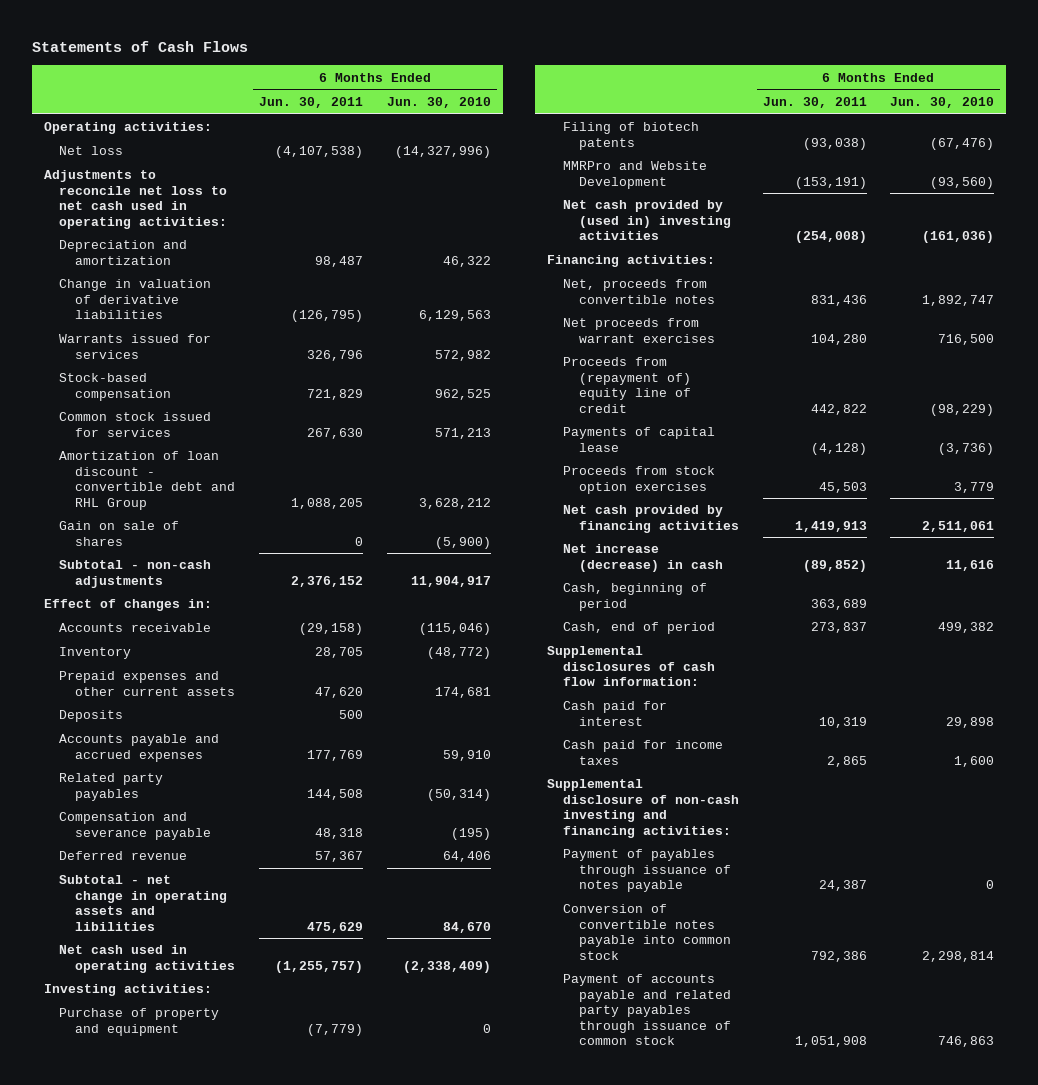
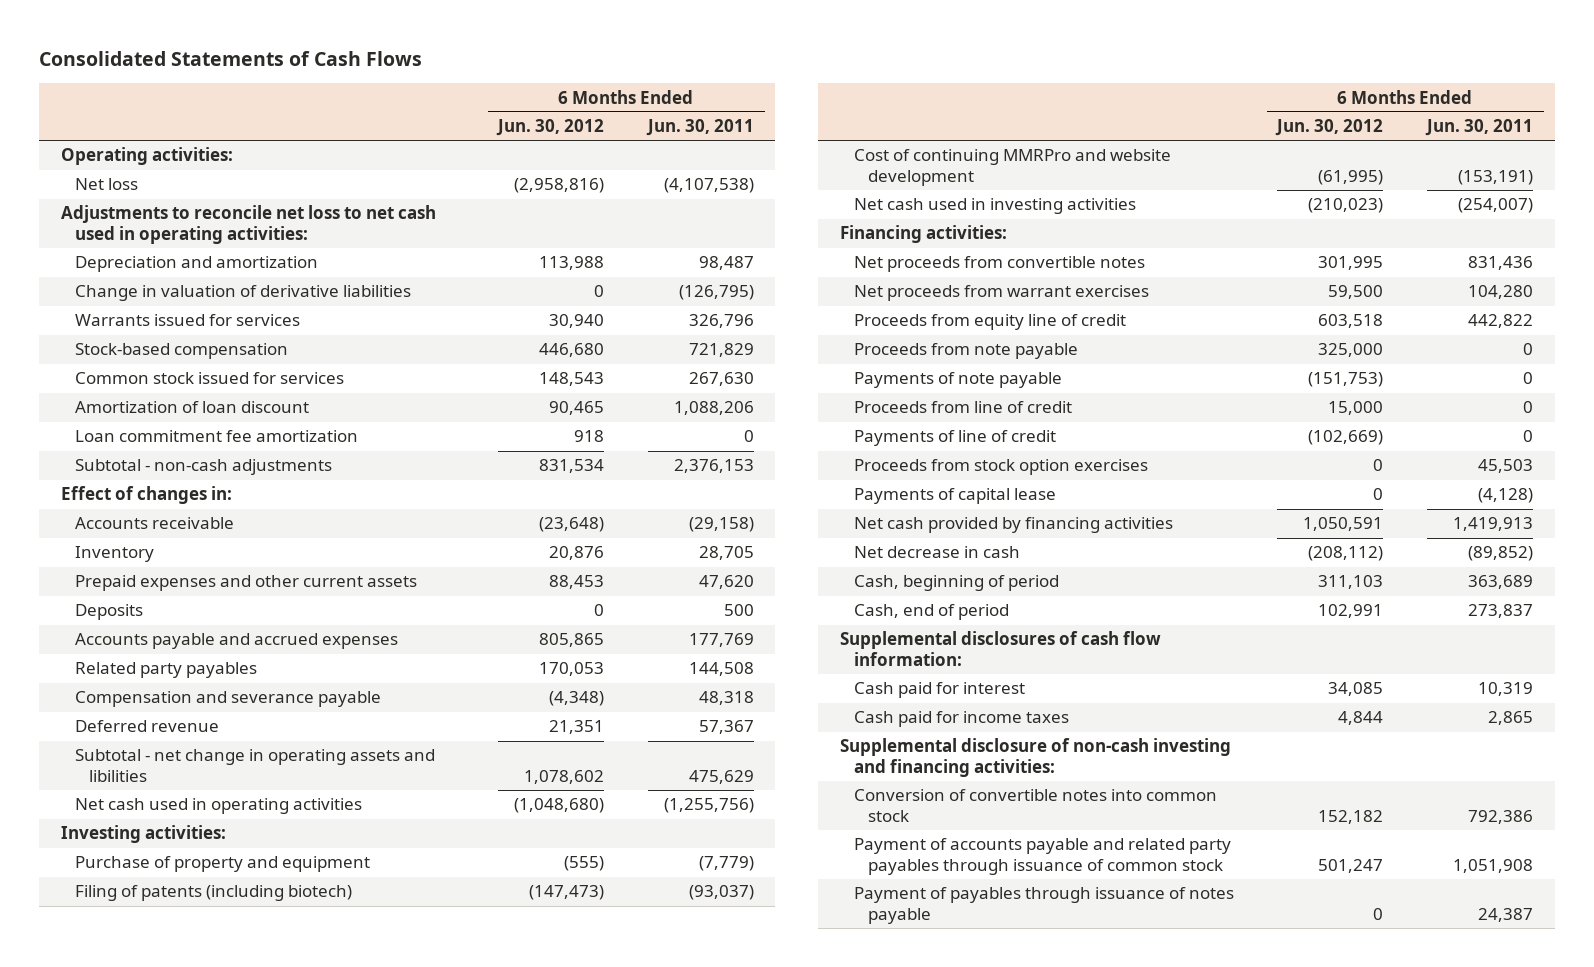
[31,41,248,53] Statements of Cash Flows -> [39,50,423,66] Consolidated Statements of Cash Flows
[386,96,491,108] Jun. 30, 2010 -> none
none -> [496,119,605,137] Jun. 30, 2012
[59,521,180,546] Gain on sale of shares -> none
[59,451,236,510] Amortization of loan discount - convertible debt and RHL Group -> [74,401,309,414] Amortization of loan discount
[291,497,364,509] 1,088,205 -> [673,401,754,416] 1,088,206
none -> [74,430,358,443] Loan commitment fee amortization
[291,575,364,587] 2,376,152 -> [673,459,754,474] 2,376,153
[275,960,364,973] (1,255,757) -> [663,798,754,814] (1,255,756)
[562,122,699,150] Filing of biotech patents -> [74,885,352,902] Filing of patents (including biotech)
[802,137,867,150] (93,038) -> [688,885,754,901] (93,037)
[562,161,707,189] MMRPro and Website Development -> [854,149,1172,186] Cost of continuing MMRPro and website development
[562,200,731,241] Net cash provided by (used in) investing activities -> [854,198,1137,215] Net cash used in investing activities
[794,231,867,244] (254,008) -> [1457,198,1533,214] (254,007)
[562,279,715,304] Net, proceeds from convertible notes -> [854,256,1146,273] Net proceeds from convertible notes
[562,357,691,413] Proceeds from (repayment of) equity line of credit -> [854,314,1127,331] Proceeds from equity line of credit
none -> [854,343,1079,360] Proceeds from note payable
none -> [854,372,1063,389] Payments of note payable
none -> [854,401,1073,414] Proceeds from line of credit
none -> [854,430,1057,447] Payments of line of credit
[562,427,715,452] Payments of capital lease -> [854,488,1057,505] Payments of capital lease
[562,544,723,572] Net increase (decrease) in cash -> [854,546,1021,559] Net decrease in cash
[562,904,731,960] Conversion of convertible notes payable into common stock -> [854,789,1218,822] Conversion of convertible notes into common stock
[562,849,731,893] Payment of payables through issuance of notes payable -> [854,887,1235,924] Payment of payables through issuance of notes payable

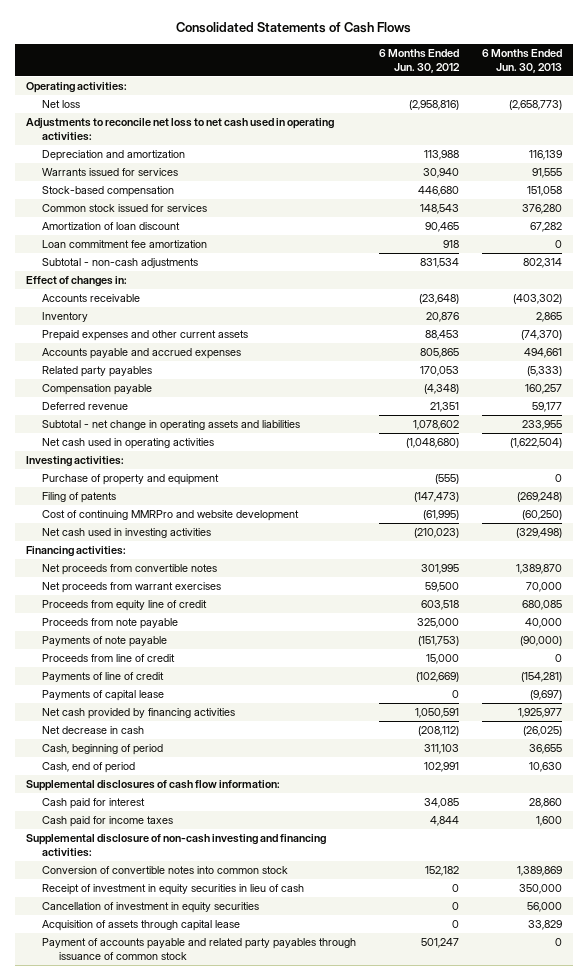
[645,119,754,137] Jun. 30, 2011 -> none
none -> [481,49,562,73] 6 Months Ended Jun. 30, 2013
[74,285,411,302] Change in valuation of derivative liabilities -> none
[74,604,143,621] Deposits -> none
[74,691,381,708] Compensation and severance payable -> [42,384,153,396] Compensation payable
[74,749,435,782] Subtotal - net change in operating assets and libilities -> [42,420,301,432] Subtotal - net change in operating assets and liabilities
[74,885,352,902] Filing of patents (including biotech) -> [42,492,117,504] Filing of patents
[854,459,1149,476] Proceeds from stock option exercises -> none
none -> [42,884,305,896] Receipt of investment in equity securities in lieu of cash
none -> [42,902,260,914] Cancellation of investment in equity securities
none -> [42,920,241,932] Acquisition of assets through capital lease
[854,887,1235,924] Payment of payables through issuance of notes payable -> none

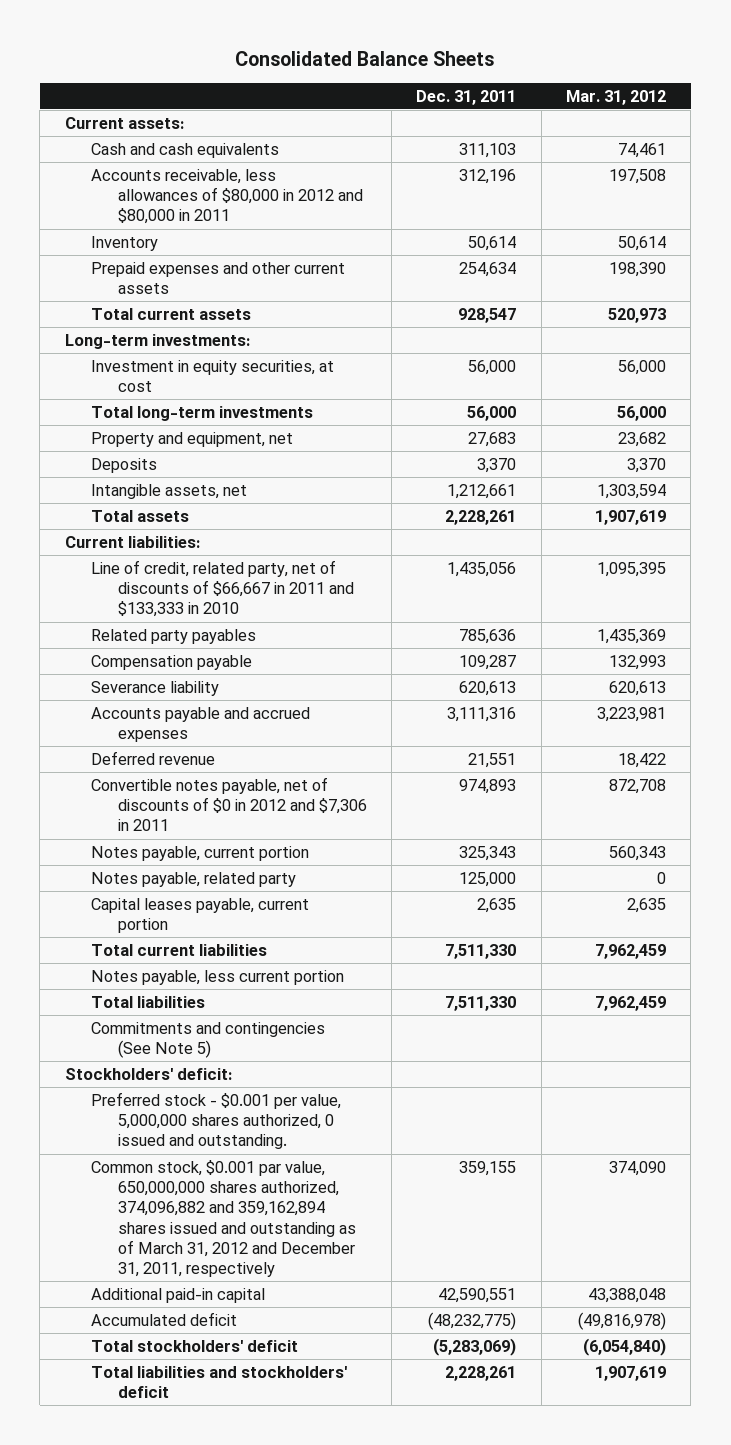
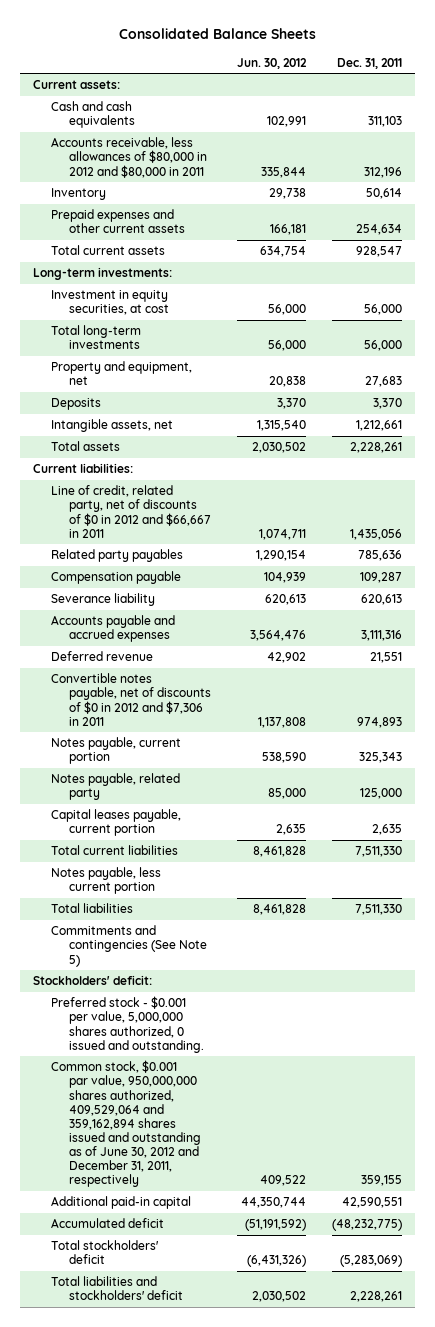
[566,89,667,105] Mar. 31, 2012 -> none
none -> [237,57,308,69] Jun. 30, 2012
[91,559,354,618] Line of credit, related party, net of discounts of $66,667 in 2011 and $133,333 in 2010 -> [51,485,212,538] Line of credit, related party, net of discounts of $0 in 2012 and $66,667 in 2011
[91,1159,356,1278] Common stock, $0.001 par value, 650,000,000 shares authorized, 374,096,882 and 359,162,894 shares issued and outstanding as of March 31, 2012 and December 31, 2011, respectively -> [51,1060,202,1188] Common stock, $0.001 par value, 950,000,000 shares authorized, 409,529,064 and 359,162,894 shares issued and outstanding as of June 30, 2012 and December 31, 2011, respectively

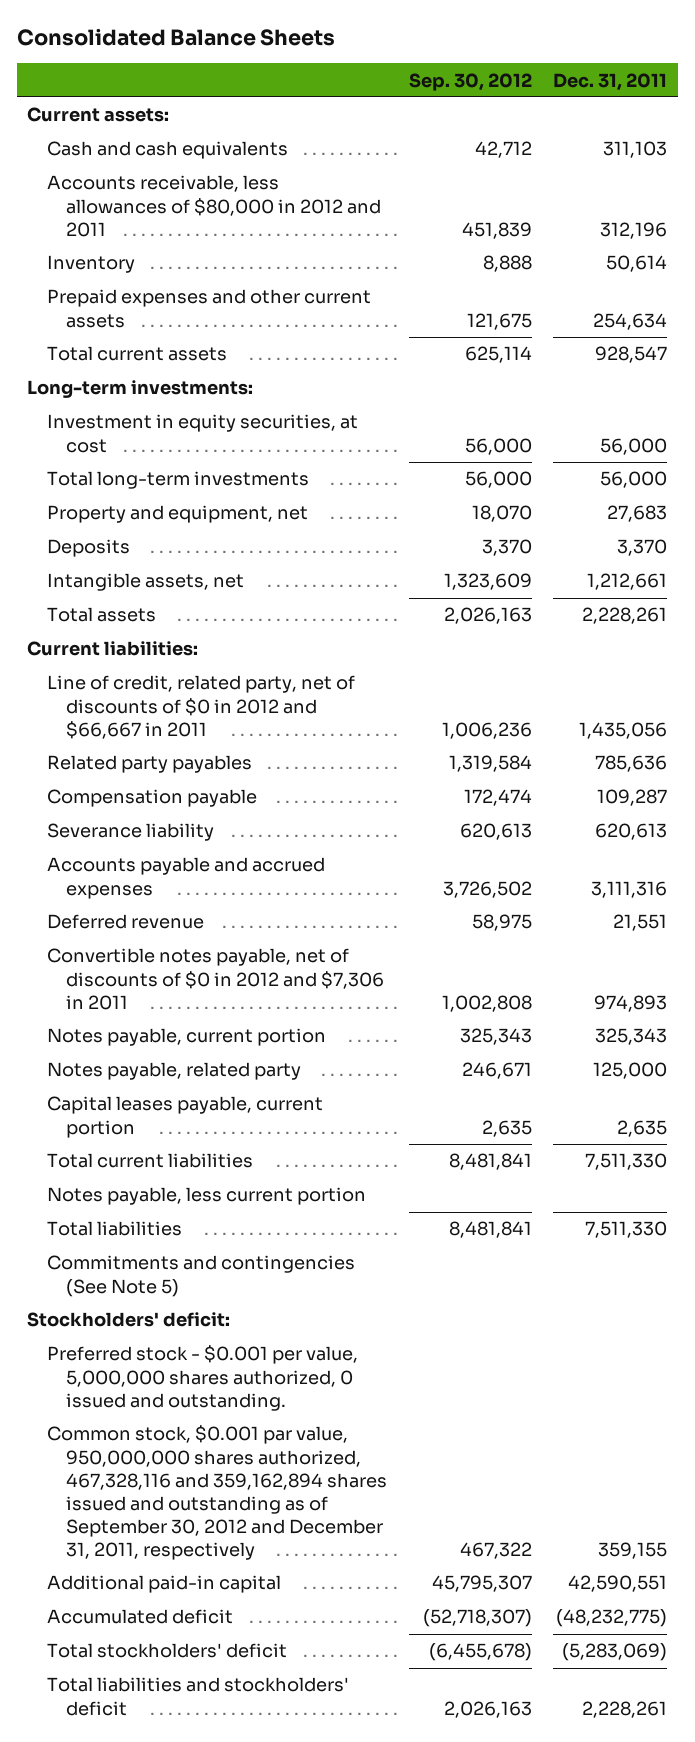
[237,57,308,69] Jun. 30, 2012 -> none
none -> [408,72,532,91] Sep. 30, 2012
[51,137,208,178] Accounts receivable, less allowances of $80,000 in 2012 and $80,000 in 2011 -> [46,175,382,237] Accounts receivable, less allowances of $80,000 in 2012 and 2011
[51,1060,202,1188] Common stock, $0.001 par value, 950,000,000 shares authorized, 409,529,064 and 359,162,894 shares issued and outstanding as of June 30, 2012 and December 31, 2011, respectively -> [46,1425,388,1560] Common stock, $0.001 par value, 950,000,000 shares authorized, 467,328,116 and 359,162,894 shares issued and outstanding as of September 30, 2012 and December 31, 2011, respectively

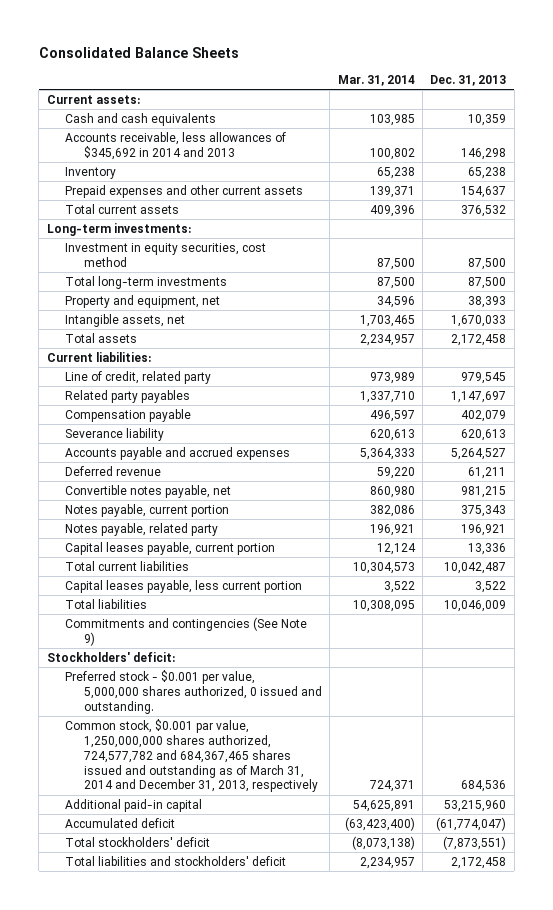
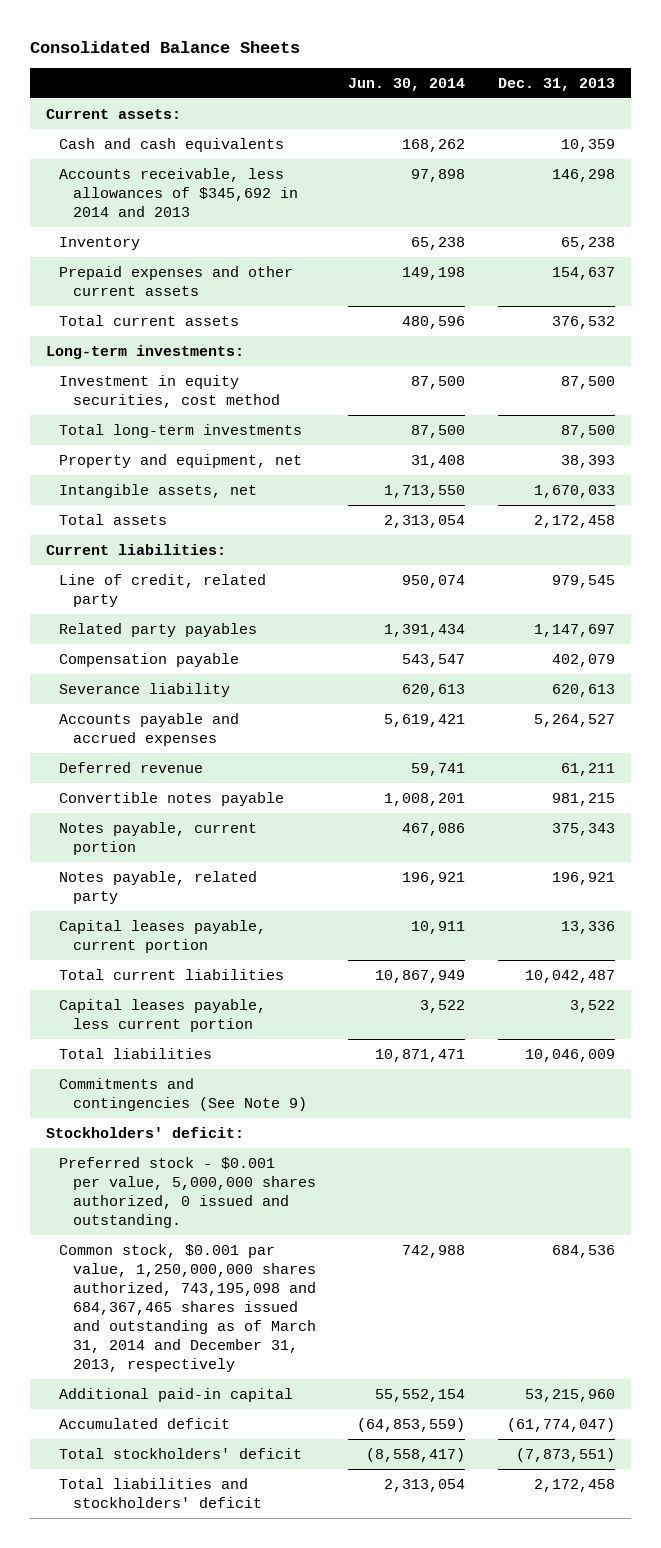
[337,75,415,87] Mar. 31, 2014 -> none
none -> [348,77,466,91] Jun. 30, 2014
[65,485,232,499] Convertible notes payable, net -> [59,791,285,806] Convertible notes payable
[65,719,319,793] Common stock, $0.001 par value, 1,250,000,000 shares authorized, 724,577,782 and 684,367,465 shares issued and outstanding as of March 31, 2014 and December 31, 2013, respectively -> [59,1243,316,1373] Common stock, $0.001 par value, 1,250,000,000 shares authorized, 743,195,098 and 684,367,465 shares issued and outstanding as of March 31, 2014 and December 31, 2013, respectively

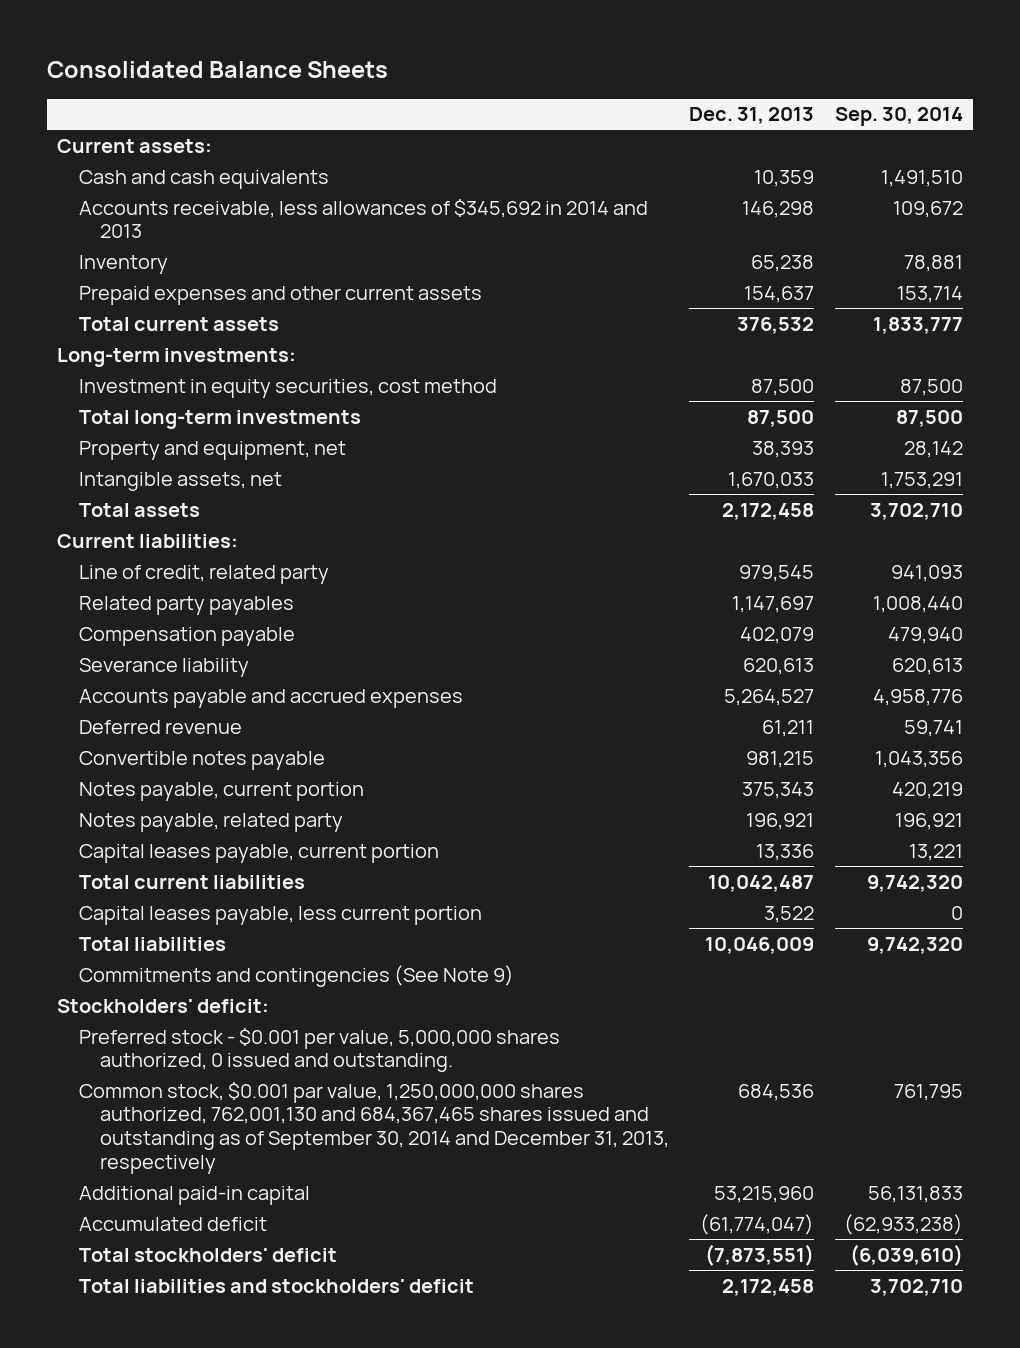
[348,77,466,91] Jun. 30, 2014 -> none
none -> [834,107,963,127] Sep. 30, 2014
[59,1243,316,1373] Common stock, $0.001 par value, 1,250,000,000 shares authorized, 743,195,098 and 684,367,465 shares issued and outstanding as of March 31, 2014 and December 31, 2013, respectively -> [78,1081,669,1174] Common stock, $0.001 par value, 1,250,000,000 shares authorized, 762,001,130 and 684,367,465 shares issued and outstanding as of September 30, 2014 and December 31, 2013, respectively

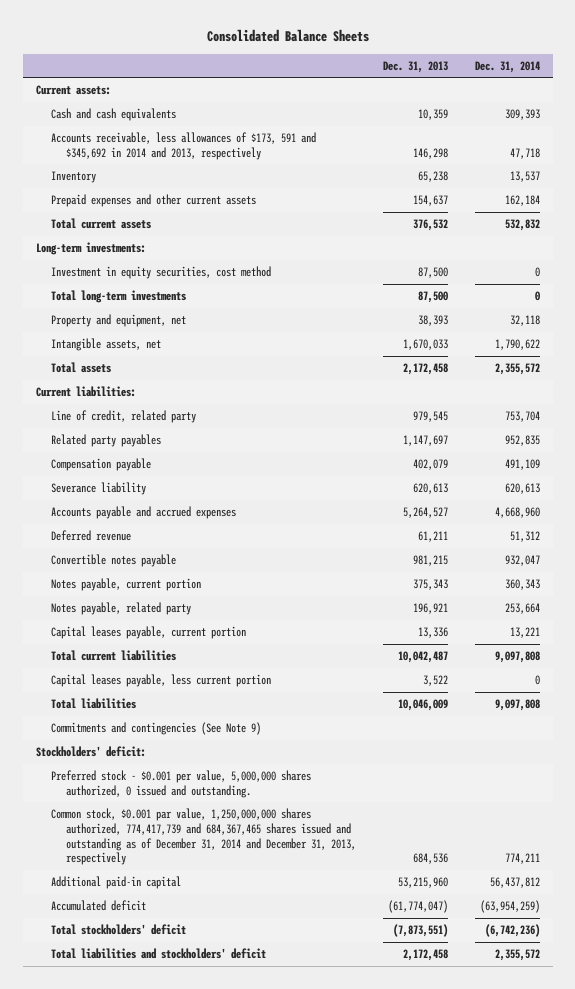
[834,107,963,127] Sep. 30, 2014 -> none
none -> [474,60,540,73] Dec. 31, 2014
[78,198,648,239] Accounts receivable, less allowances of $345,692 in 2014 and 2013 -> [50,132,316,160] Accounts receivable, less allowances of $173, 591 and $345,692 in 2014 and 2013, respectively
[78,1081,669,1174] Common stock, $0.001 par value, 1,250,000,000 shares authorized, 762,001,130 and 684,367,465 shares issued and outstanding as of September 30, 2014 and December 31, 2013, respectively -> [50,808,357,866] Common stock, $0.001 par value, 1,250,000,000 shares authorized, 774,417,739 and 684,367,465 shares issued and outstanding as of December 31, 2014 and December 31, 2013, respectively

